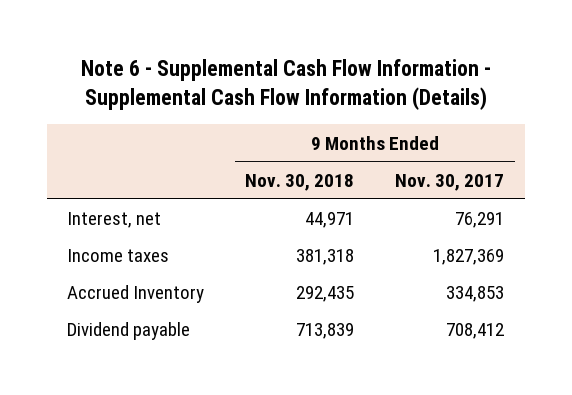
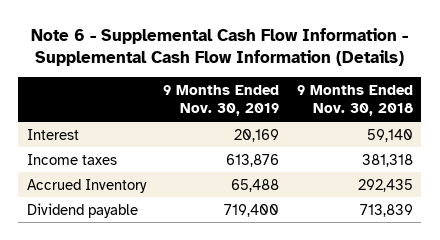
[395,173,505,191] Nov. 30, 2017 -> none
none -> [163,85,280,117] 9 Months Ended Nov. 30, 2019
[67,212,162,229] Interest, net -> [27,128,80,140] Interest
[305,212,355,229] 44,971 -> [366,128,413,142] 59,140

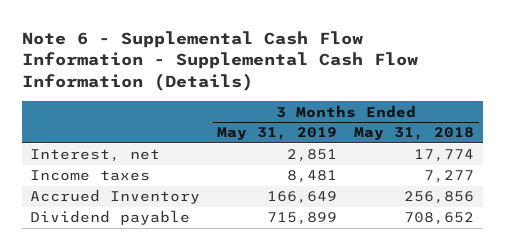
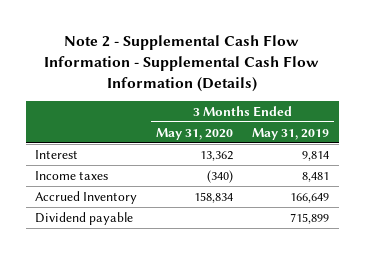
[21,30,418,92] Note 6 - Supplemental Cash Flow Information - Supplemental Cash Flow Information (Details) -> [44,35,320,92] Note 2 - Supplemental Cash Flow Information - Supplemental Cash Flow Information (Details)
[354,127,475,141] May 31, 2018 -> none
none -> [156,127,234,140] May 31, 2020
[30,149,161,163] Interest, net -> [35,149,79,159] Interest
[287,149,338,163] 2,851 -> [302,150,330,161] 9,814

